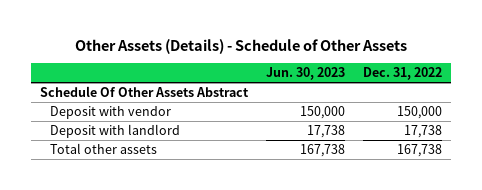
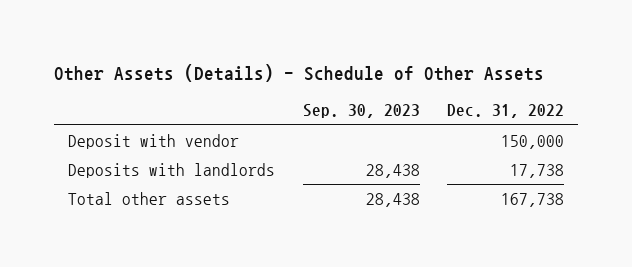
[265,67,345,81] Jun. 30, 2023 -> none
none -> [302,104,420,119] Sep. 30, 2023
[40,85,250,97] Schedule Of Other Assets Abstract -> none
[49,123,180,138] Deposit with landlord -> [67,162,275,178] Deposits with landlords

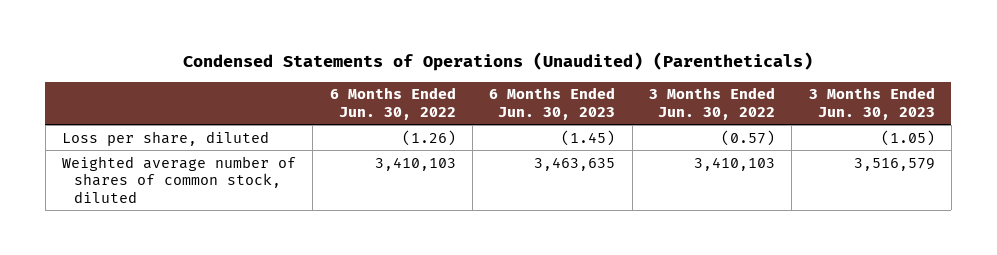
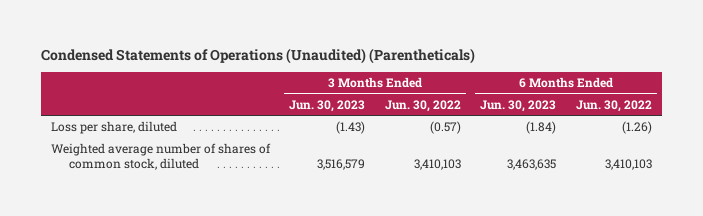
[561,129,616,146] (1.45) -> [526,121,557,135] (1.84)
[880,129,935,146] (1.05) -> [336,121,366,135] (1.43)

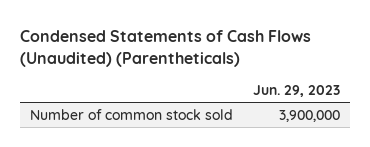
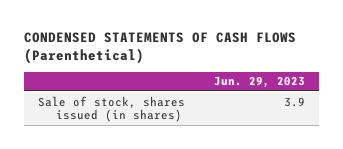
[20,29,312,67] Condensed Statements of Cash Flows (Unaudited) (Parentheticals) -> [24,32,297,65] CONDENSED STATEMENTS OF CASH FLOWS (Parenthetical)
[30,109,234,121] Number of common stock sold -> [38,95,186,123] Sale of stock, shares issued (in shares)
[279,110,341,123] 3,900,000 -> [283,96,305,107] 3.9

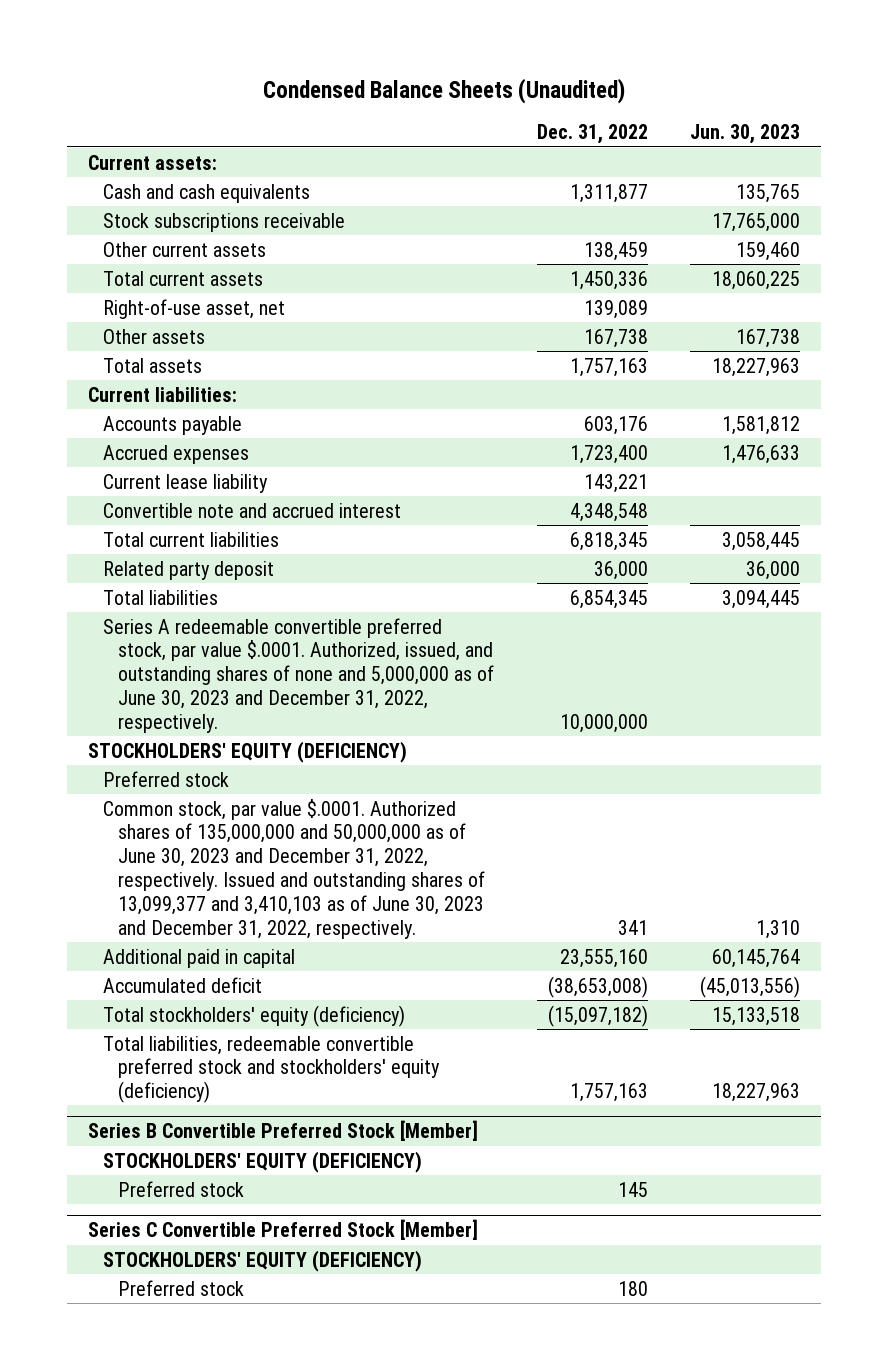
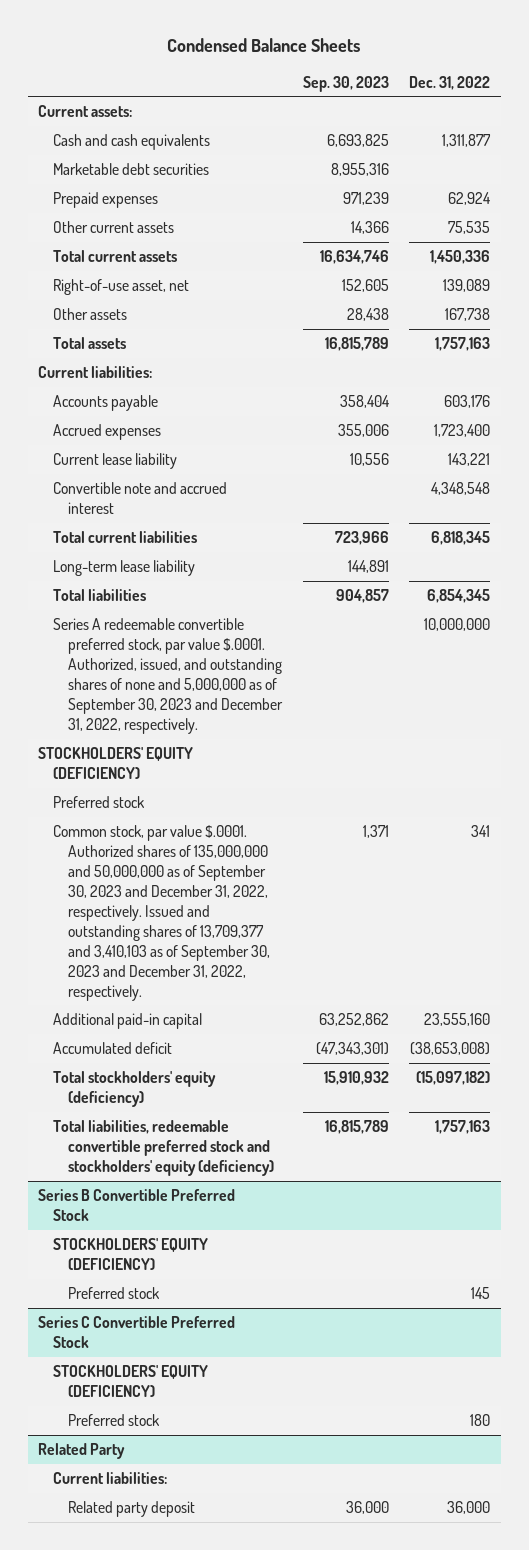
[262,77,625,104] Condensed Balance Sheets (Unaudited) -> [167,38,361,53] Condensed Balance Sheets
[690,124,801,145] Jun. 30, 2023 -> none
none -> [302,75,389,92] Sep. 30, 2023
[102,212,345,232] Stock subscriptions receivable -> none
none -> [53,162,210,175] Marketable debt securities
none -> [53,191,159,208] Prepaid expenses
[583,241,648,261] 138,459 -> [448,220,491,234] 75,535
[102,560,274,580] Related party deposit -> none
none -> [53,559,196,576] Long-term lease liability
[102,617,495,733] Series A redeemable convertible preferred stock, par value $.0001. Authorized, issued, and outstanding shares of none and 5,000,000 as of June 30, 2023 and December 31, 2022, respectively. -> [53,617,283,734] Series A redeemable convertible preferred stock, par value $.0001. Authorized, issued, and outstanding shares of none and 5,000,000 as of September 30, 2023 and December 31, 2022, respectively.
[102,798,486,939] Common stock, par value $.0001. Authorized shares of 135,000,000 and 50,000,000 as of June 30, 2023 and December 31, 2022, respectively. Issued and outstanding shares of 13,099,377 and 3,410,103 as of June 30, 2023 and December 31, 2022, respectively. -> [53,824,270,1001] Common stock, par value $.0001. Authorized shares of 135,000,000 and 50,000,000 as of September 30, 2023 and December 31, 2022, respectively. Issued and outstanding shares of 13,709,377 and 3,410,103 as of September 30, 2023 and December 31, 2022, respectively.
[102,948,295,968] Additional paid in capital -> [53,1012,203,1029] Additional paid-in capital
[87,1120,478,1142] Series B Convertible Preferred Stock [Member] -> [38,1188,236,1221] Series B Convertible Preferred Stock
[87,1219,478,1241] Series C Convertible Preferred Stock [Member] -> [38,1315,236,1348] Series C Convertible Preferred Stock
none -> [38,1442,126,1459] Related Party
none -> [53,1471,168,1484] Current liabilities:
none -> [67,1500,195,1517] Related party deposit

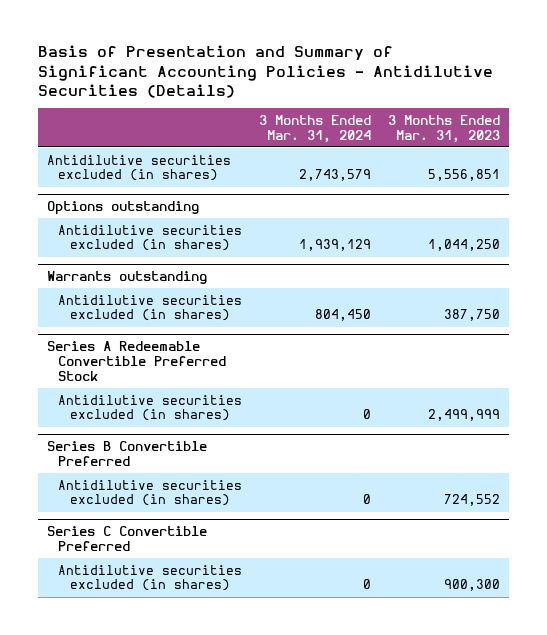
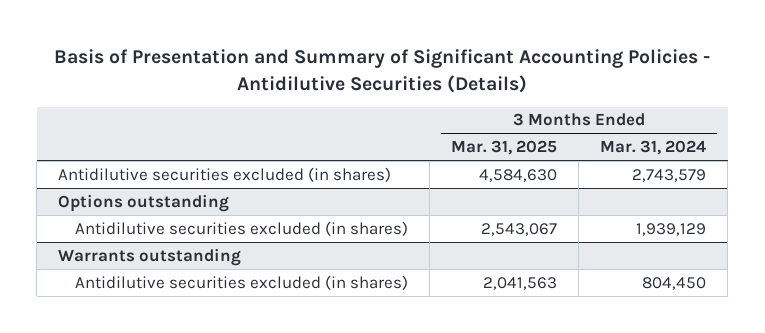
[388,114,501,143] 3 Months Ended Mar. 31, 2023 -> none
none -> [451,140,558,156] Mar. 31, 2025
[46,341,227,381] Series A Redeemable Convertible Preferred Stock -> none
[58,394,243,422] Antidilutive securities excluded (in shares) -> none
[46,441,207,466] Series B Convertible Preferred -> none
[58,479,243,507] Antidilutive securities excluded (in shares) -> none
[46,526,207,551] Series C Convertible Preferred -> none
[58,564,243,592] Antidilutive securities excluded (in shares) -> none

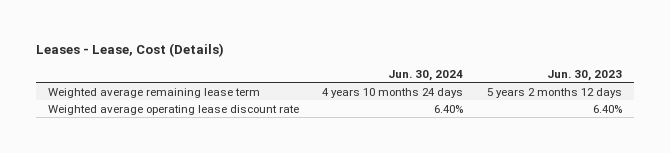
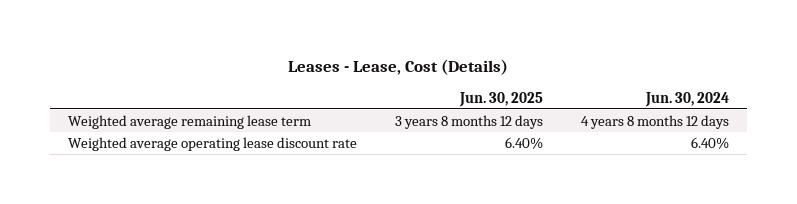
[546,70,622,82] Jun. 30, 2023 -> none
none -> [458,91,543,107] Jun. 30, 2025
[322,87,464,98] 4 years 10 months 24 days -> [580,114,729,129] 4 years 8 months 12 days

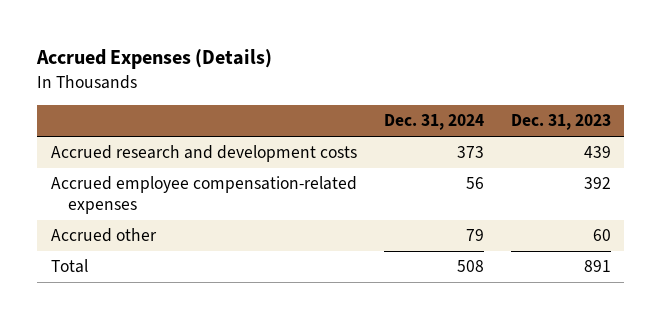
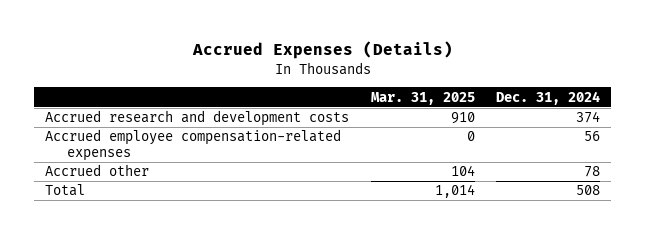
[510,114,611,131] Dec. 31, 2023 -> none
none -> [370,91,475,105] Mar. 31, 2025
[456,146,484,159] 373 -> [576,111,601,124] 374
[465,229,484,242] 79 -> [584,166,601,178] 78

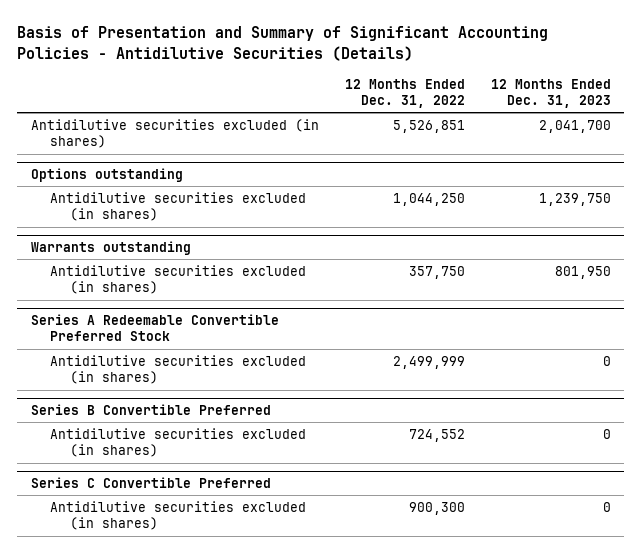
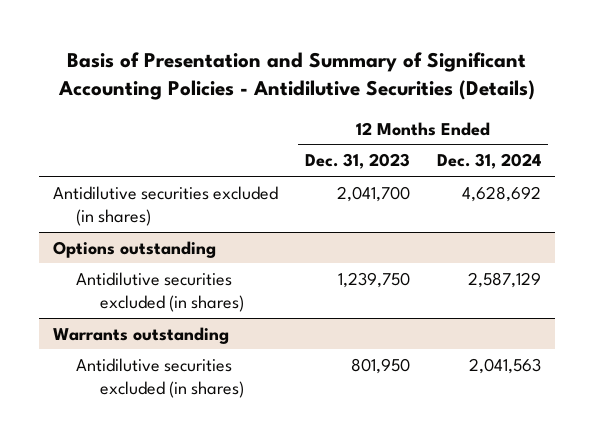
[344,78,465,109] 12 Months Ended Dec. 31, 2022 -> none
none -> [437,153,542,170] Dec. 31, 2024
[30,314,279,342] Series A Redeemable Convertible Preferred Stock -> none
[50,354,307,385] Antidilutive securities excluded (in shares) -> none
[30,404,271,416] Series B Convertible Preferred -> none
[50,427,307,458] Antidilutive securities excluded (in shares) -> none
[30,477,271,489] Series C Convertible Preferred -> none
[50,500,307,531] Antidilutive securities excluded (in shares) -> none

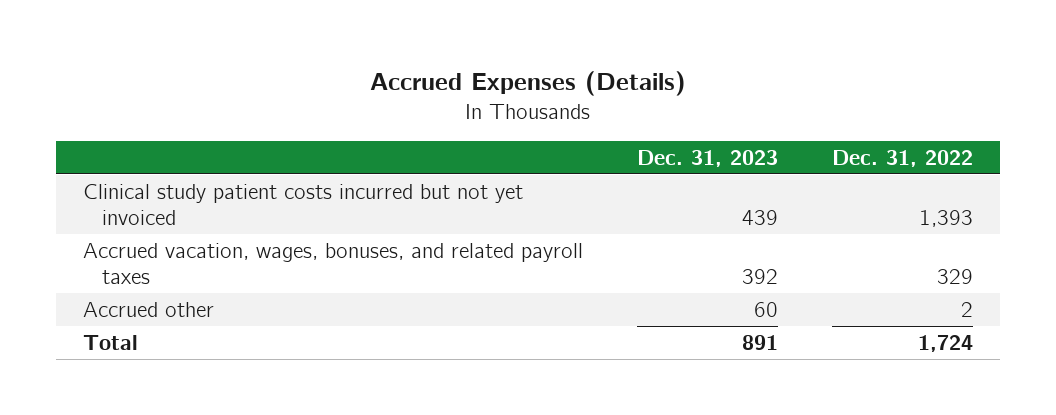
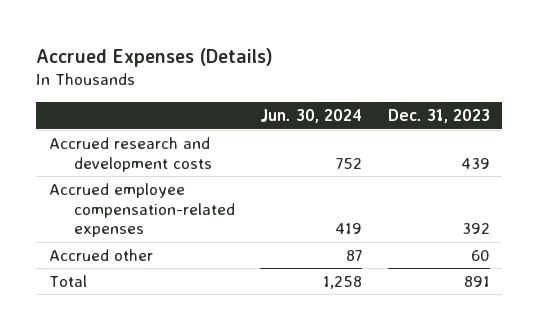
[831,149,973,167] Dec. 31, 2022 -> none
none -> [260,109,363,124] Jun. 30, 2024
[82,184,523,225] Clinical study patient costs incurred but not yet invoiced -> [48,136,212,172] Accrued research and development costs
[82,243,583,284] Accrued vacation, wages, bonuses, and related payroll taxes -> [48,182,235,238] Accrued employee compensation-related expenses

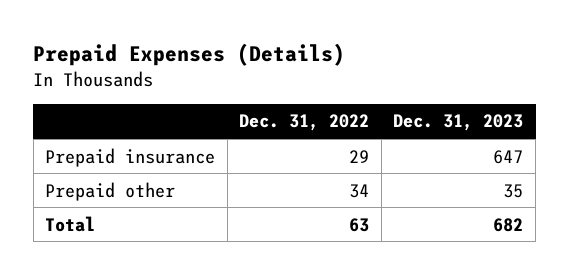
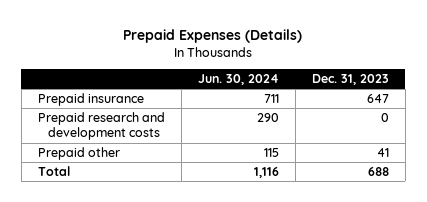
[239,114,370,132] Dec. 31, 2022 -> none
none -> [197,74,279,86] Jun. 30, 2024
none -> [37,111,165,141] Prepaid research and development costs
[503,183,524,198] 35 -> [376,147,389,157] 41
[493,217,524,232] 682 -> [367,166,389,176] 688

